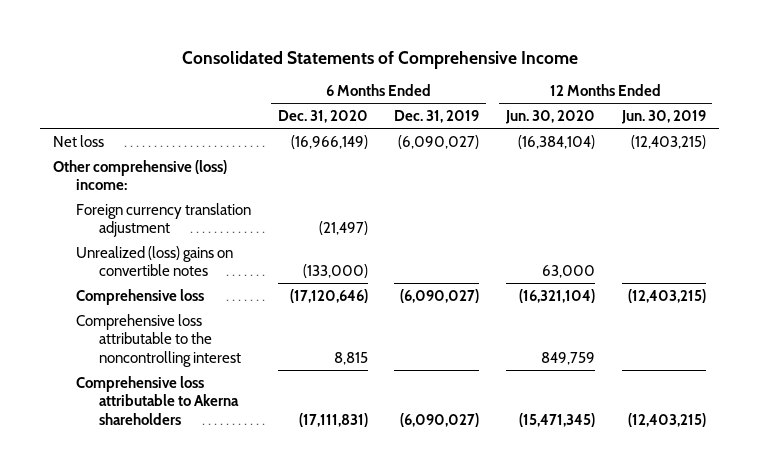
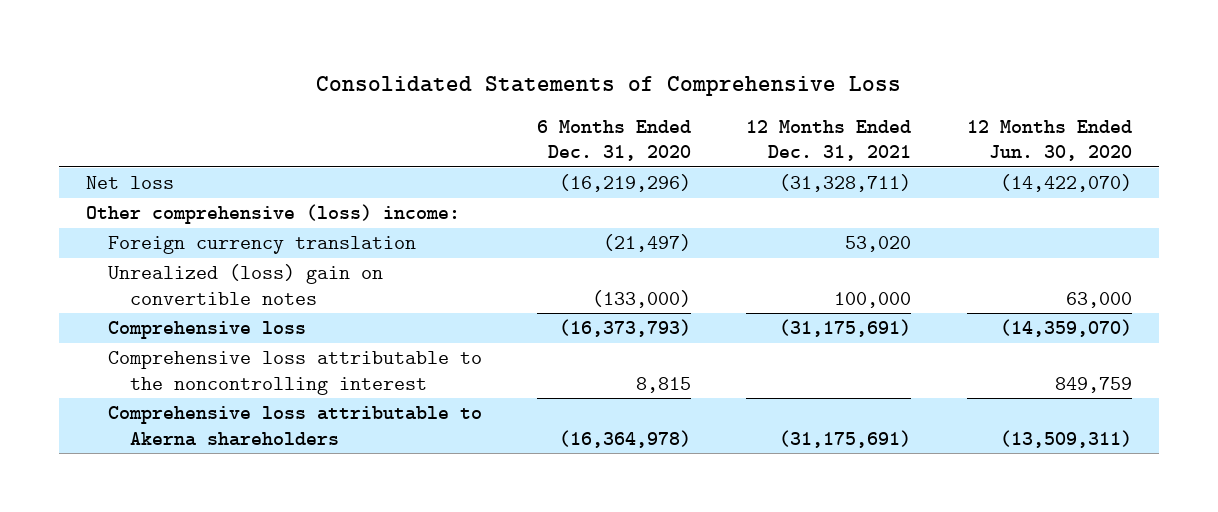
[181,50,578,69] Consolidated Statements of Comprehensive Income -> [315,75,901,96] Consolidated Statements of Comprehensive Loss
[394,110,480,124] Dec. 31, 2019 -> none
[620,110,706,125] Jun. 30, 2019 -> none
none -> [746,119,912,161] 12 Months Ended Dec. 31, 2021
[290,134,368,149] (16,966,149) -> [559,174,692,193] (16,219,296)
[518,134,596,149] (16,384,104) -> [999,174,1132,193] (14,422,070)
[76,202,252,238] Foreign currency translation adjustment -> [108,236,417,255] Foreign currency translation
[76,245,234,277] Unrealized (loss) gains on convertible notes -> [108,264,384,305] Unrealized (loss) gain on convertible notes
[289,288,368,303] (17,120,646) -> [559,319,692,338] (16,373,793)
[519,288,596,303] (16,321,104) -> [999,319,1132,338] (14,359,070)
[298,412,368,427] (17,111,831) -> [559,429,692,448] (16,364,978)
[519,412,596,427] (15,471,345) -> [999,429,1132,448] (13,509,311)

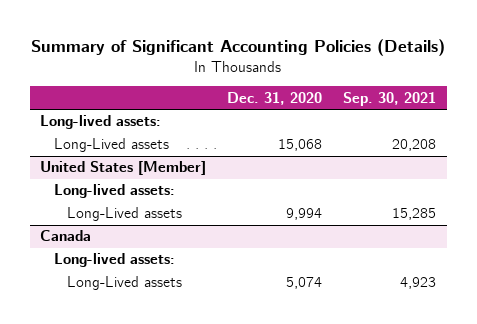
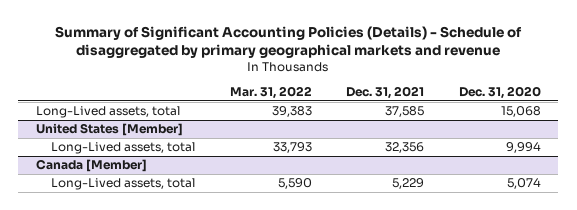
[31,39,446,57] Summary of Significant Accounting Policies (Details) -> [55,25,523,59] Summary of Significant Accounting Policies (Details) - Schedule of disaggregated by primary geographical markets and revenue
[343,91,437,106] Sep. 30, 2021 -> none
none -> [229,86,312,100] Mar. 31, 2022
none -> [346,86,425,100] Dec. 31, 2021
[40,115,162,130] Long-lived assets: -> none
[53,138,169,153] Long-Lived assets -> [35,106,180,119] Long-Lived assets, total
[53,184,175,199] Long-lived assets: -> none
[53,253,175,268] Long-lived assets: -> none
[67,207,183,222] Long-Lived assets -> [51,142,196,155] Long-Lived assets, total
[40,230,92,242] Canada -> [35,159,147,173] Canada [Member]
[67,276,183,291] Long-Lived assets -> [51,178,196,191] Long-Lived assets, total

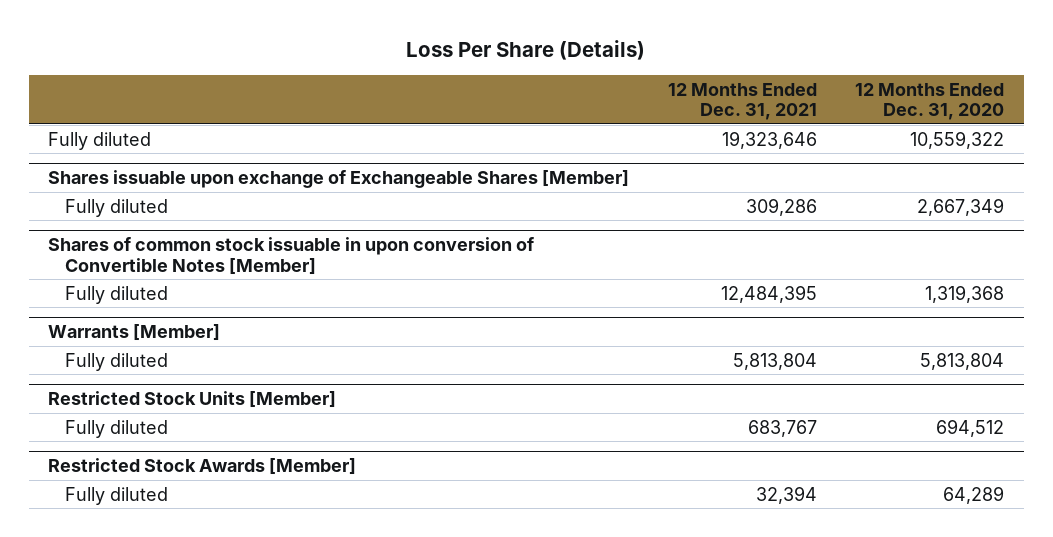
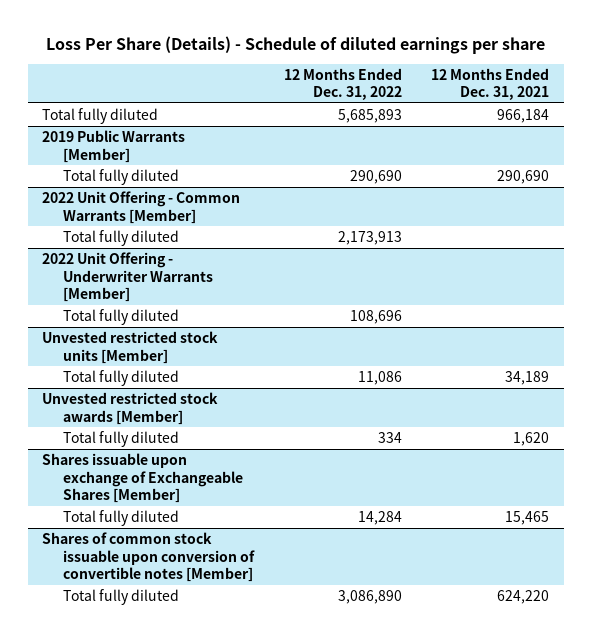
[406,39,646,60] Loss Per Share (Details) -> [45,35,545,54] Loss Per Share (Details) - Schedule of diluted earnings per share
[855,82,1005,121] 12 Months Ended Dec. 31, 2020 -> none
none -> [283,67,402,101] 12 Months Ended Dec. 31, 2022
[48,131,152,150] Fully diluted -> [42,108,159,125] Total fully diluted
[721,130,817,149] 19,323,646 -> [497,109,550,124] 966,184
none -> [42,130,186,163] 2019 Public Warrants [Member]
none -> [63,169,180,186] Total fully diluted
none -> [42,191,241,224] 2022 Unit Offering - Common Warrants [Member]
none -> [63,230,180,247] Total fully diluted
none -> [42,252,214,303] 2022 Unit Offering - Underwriter Warrants [Member]
none -> [63,309,180,326] Total fully diluted
none -> [42,331,219,364] Unvested restricted stock units [Member]
none -> [63,370,180,387] Total fully diluted
none -> [42,392,219,425] Unvested restricted stock awards [Member]
none -> [63,431,180,448] Total fully diluted
[48,324,221,342] Warrants [Member] -> none
[65,352,169,371] Fully diluted -> none
[48,391,337,409] Restricted Stock Units [Member] -> none
[65,419,169,438] Fully diluted -> none
[48,458,357,476] Restricted Stock Awards [Member] -> none
[65,486,169,505] Fully diluted -> none
[65,198,169,217] Fully diluted -> [63,510,180,527] Total fully diluted
[745,197,817,216] 309,286 -> [505,511,550,526] 15,465
[48,237,535,275] Shares of common stock issuable in upon conversion of Convertible Notes [Member] -> [42,532,256,583] Shares of common stock issuable upon conversion of convertible notes [Member]
[65,285,169,304] Fully diluted -> [63,589,180,606] Total fully diluted
[720,284,817,303] 12,484,395 -> [497,590,550,605] 624,220

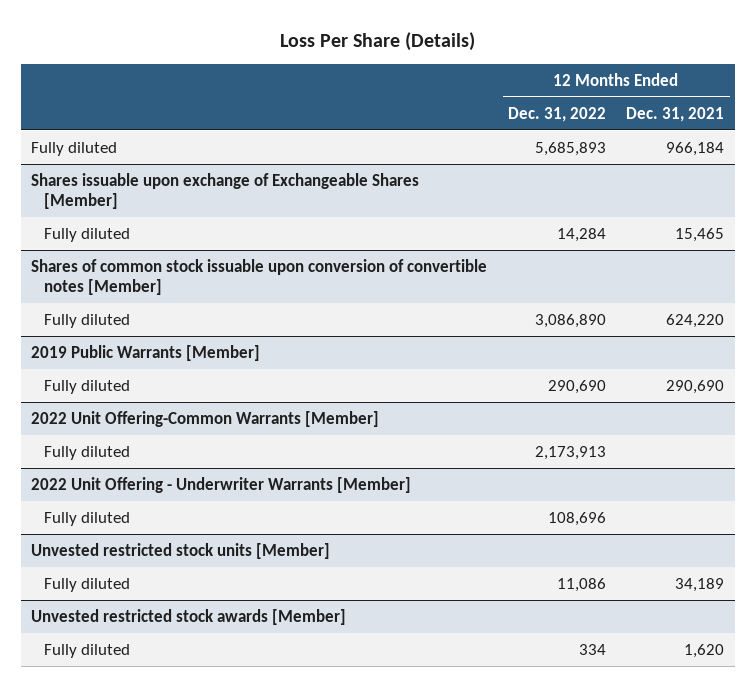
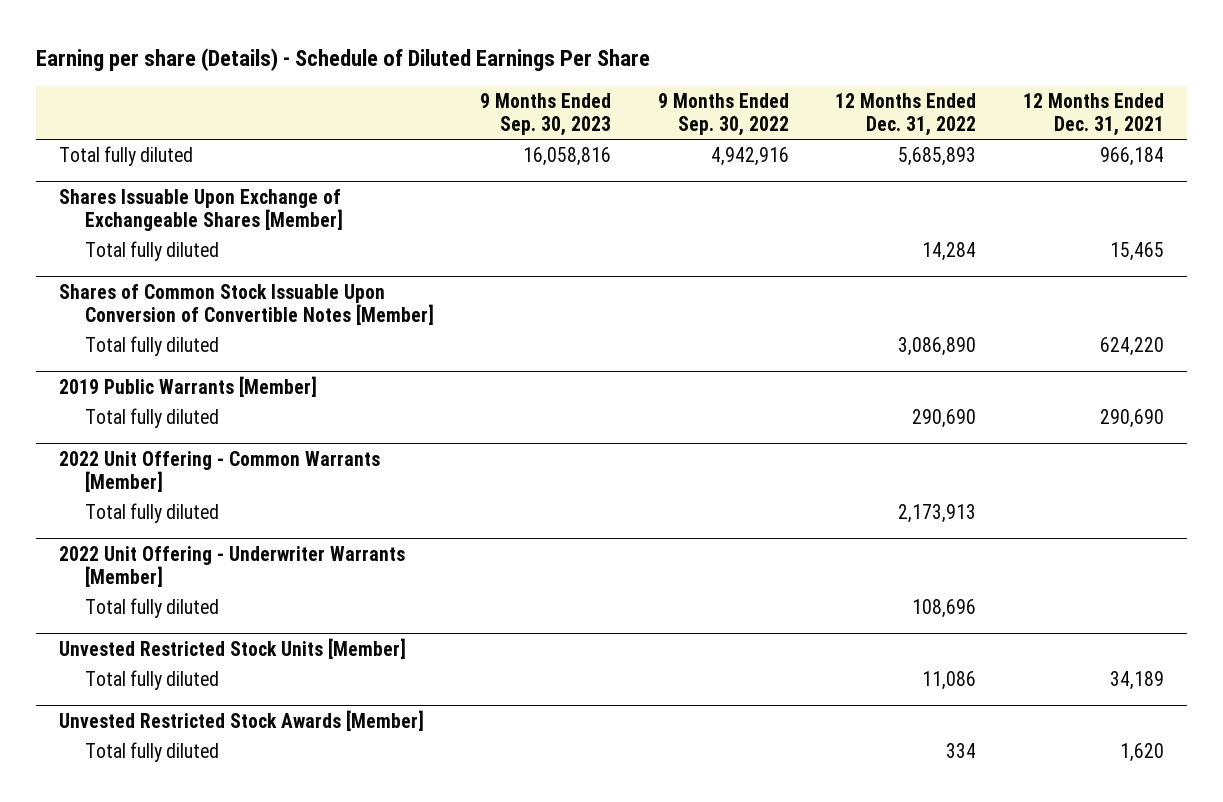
[279,31,475,51] Loss Per Share (Details) -> [35,48,650,72] Earning per share (Details) - Schedule of Diluted Earnings Per Share
none -> [480,92,612,137] 9 Months Ended Sep. 30, 2023
none -> [657,92,789,137] 9 Months Ended Sep. 30, 2022
[30,141,117,156] Fully diluted -> [58,146,193,167] Total fully diluted
[30,172,419,209] Shares issuable upon exchange of Exchangeable Shares [Member] -> [58,188,343,231] Shares Issuable Upon Exchange of Exchangeable Shares [Member]
[43,227,130,242] Fully diluted -> [84,241,219,262] Total fully diluted
[30,258,487,295] Shares of common stock issuable upon conversion of convertible notes [Member] -> [58,283,434,325] Shares of Common Stock Issuable Upon Conversion of Convertible Notes [Member]
[43,313,130,328] Fully diluted -> [84,336,219,357] Total fully diluted
[43,379,130,394] Fully diluted -> [84,408,219,429] Total fully diluted
[30,410,379,427] 2022 Unit Offering-Common Warrants [Member] -> [58,450,380,492] 2022 Unit Offering - Common Warrants [Member]
[43,445,130,460] Fully diluted -> [84,503,219,524] Total fully diluted
[43,511,130,526] Fully diluted -> [84,598,219,619] Total fully diluted
[30,542,330,559] Unvested restricted stock units [Member] -> [58,637,406,659] Unvested Restricted Stock Units [Member]
[43,577,130,592] Fully diluted -> [84,670,219,691] Total fully diluted
[30,608,346,625] Unvested restricted stock awards [Member] -> [58,709,424,731] Unvested Restricted Stock Awards [Member]
[43,643,130,658] Fully diluted -> [84,742,219,763] Total fully diluted

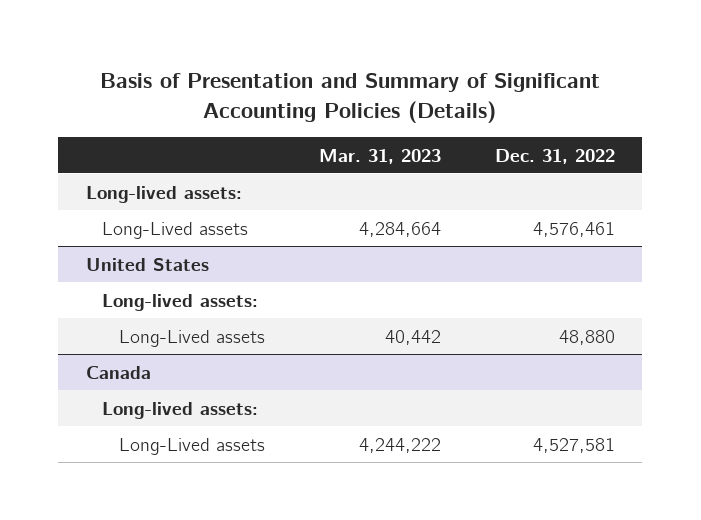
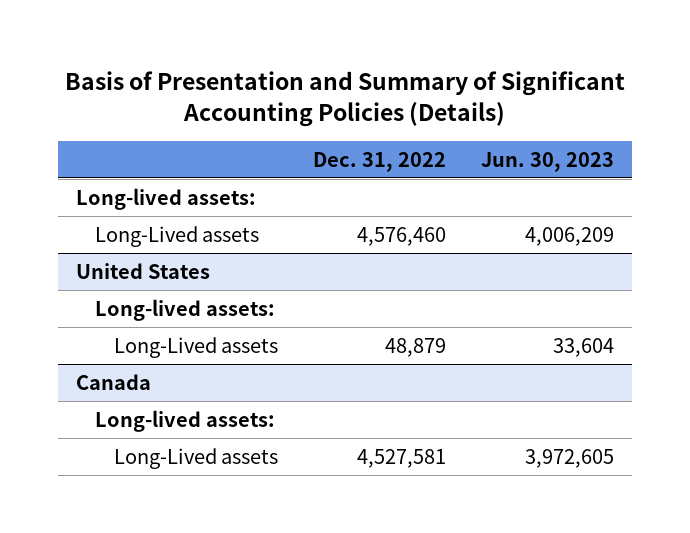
[318,148,441,164] Mar. 31, 2023 -> none
none -> [481,151,615,172] Jun. 30, 2023
[533,221,616,237] 4,576,461 -> [356,226,446,246] 4,576,460
[559,329,616,345] 48,880 -> [384,337,446,357] 48,879

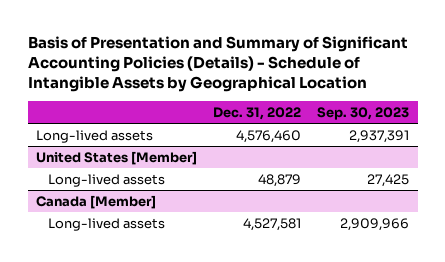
[65,70,626,127] Basis of Presentation and Summary of Significant Accounting Policies (Details) -> [27,35,408,93] Basis of Presentation and Summary of Significant Accounting Policies (Details) - Schedule of Intangible Assets by Geographical Location
[481,151,615,172] Jun. 30, 2023 -> none
none -> [317,106,410,120] Sep. 30, 2023
[76,187,257,210] Long-lived assets: -> none
[94,298,275,321] Long-lived assets: -> none
[94,409,275,432] Long-lived assets: -> none
[94,225,259,247] Long-Lived assets -> [35,129,153,143] Long-lived assets
[76,262,211,279] United States -> [35,150,197,165] United States [Member]
[113,336,278,358] Long-Lived assets -> [48,173,166,187] Long-lived assets
[76,373,152,390] Canada -> [35,194,156,209] Canada [Member]
[113,447,278,469] Long-Lived assets -> [48,217,166,231] Long-lived assets

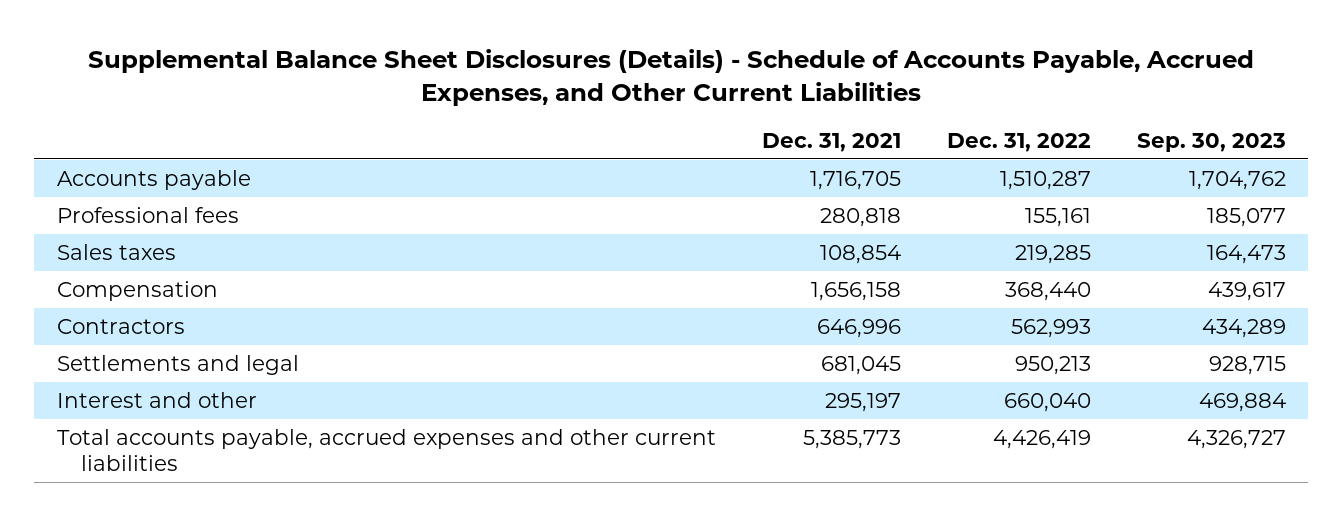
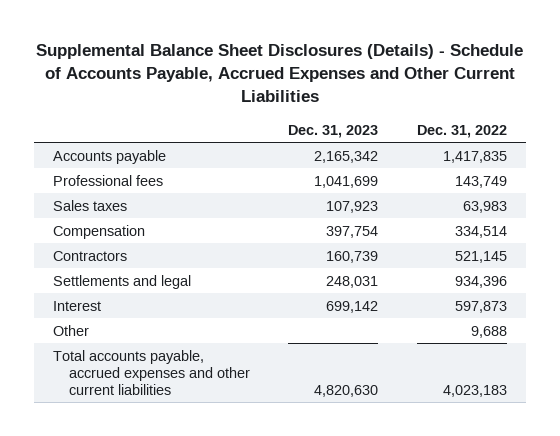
[88,48,1255,106] Supplemental Balance Sheet Disclosures (Details) - Schedule of Accounts Payable, Accrued Expenses, and Other Current Liabilities -> [35,44,523,103] Supplemental Balance Sheet Disclosures (Details) - Schedule of Accounts Payable, Accrued Expenses and Other Current Liabilities
[762,132,902,152] Dec. 31, 2021 -> none
[1136,132,1286,152] Sep. 30, 2023 -> none
none -> [288,124,379,138] Dec. 31, 2023
[999,170,1091,190] 1,510,287 -> [442,150,507,163] 1,417,835
[1024,207,1091,227] 155,161 -> [454,175,507,188] 143,749
[1014,244,1091,264] 219,285 -> [462,200,507,213] 63,983
[1004,281,1091,301] 368,440 -> [454,225,507,238] 334,514
[1010,318,1091,338] 562,993 -> [454,250,507,263] 521,145
[1014,355,1091,375] 950,213 -> [454,275,507,288] 934,396
none -> [52,300,101,311] Interest
[57,391,258,408] Interest and other -> [52,324,89,336] Other
[1003,392,1091,412] 660,040 -> [470,325,507,338] 9,688
[992,429,1091,449] 4,426,419 -> [442,384,507,397] 4,023,183

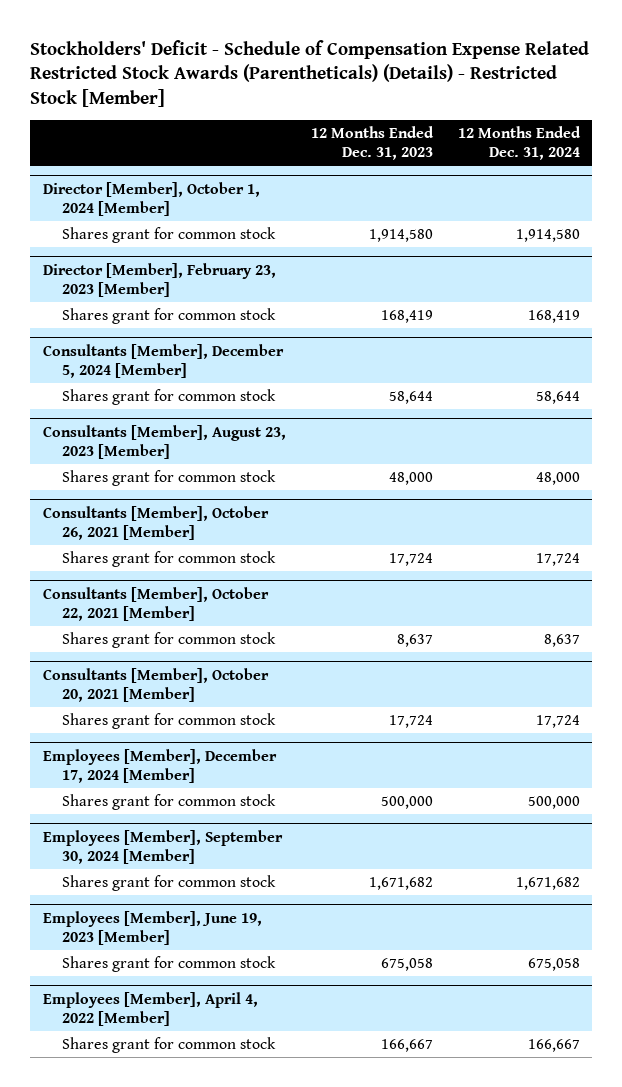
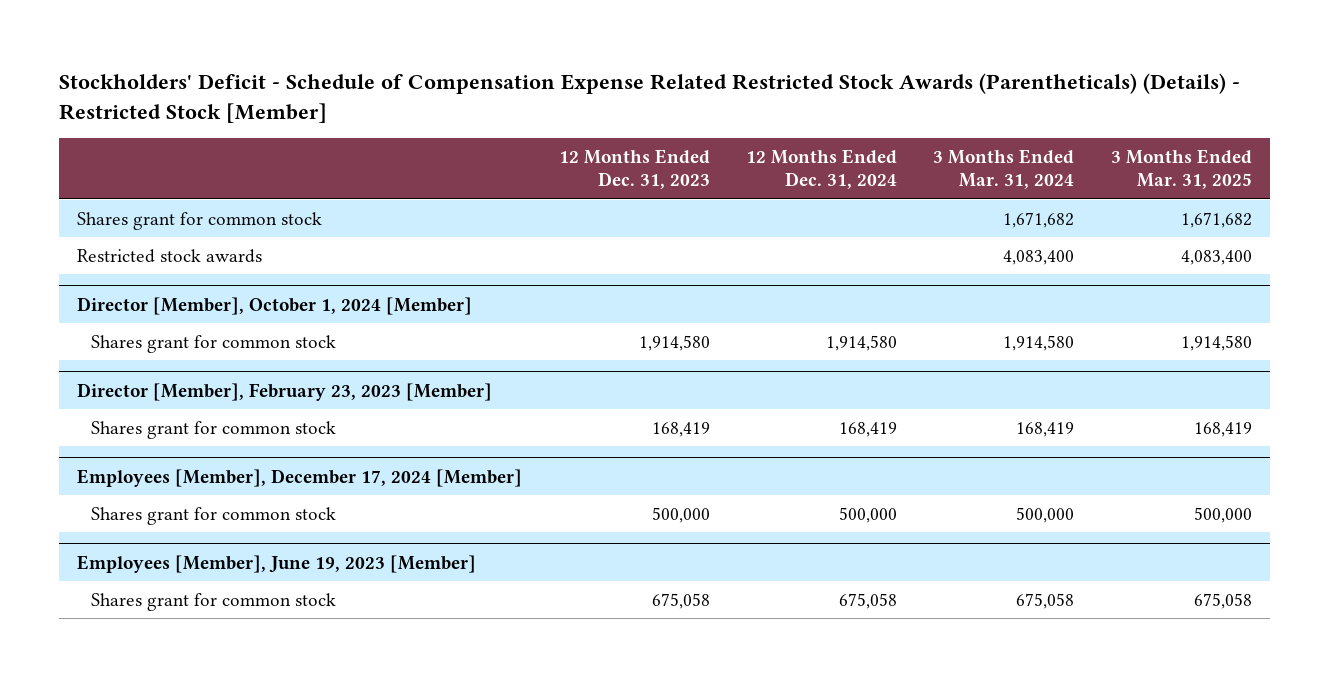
none -> [933,148,1075,190] 3 Months Ended Mar. 31, 2024
none -> [1110,148,1252,190] 3 Months Ended Mar. 31, 2025
none -> [77,211,323,230] Shares grant for common stock
none -> [77,248,263,263] Restricted stock awards
[42,343,284,378] Consultants [Member], December 5, 2024 [Member] -> none
[62,389,277,406] Shares grant for common stock -> none
[42,424,286,459] Consultants [Member], August 23, 2023 [Member] -> none
[62,470,277,487] Shares grant for common stock -> none
[42,505,269,540] Consultants [Member], October 26, 2021 [Member] -> none
[62,551,277,568] Shares grant for common stock -> none
[42,586,269,621] Consultants [Member], October 22, 2021 [Member] -> none
[62,632,277,649] Shares grant for common stock -> none
[42,667,269,702] Consultants [Member], October 20, 2021 [Member] -> none
[62,713,277,730] Shares grant for common stock -> none
[42,829,283,864] Employees [Member], September 30, 2024 [Member] -> none
[62,875,277,892] Shares grant for common stock -> none
[42,991,258,1026] Employees [Member], April 4, 2022 [Member] -> none
[62,1037,277,1054] Shares grant for common stock -> none

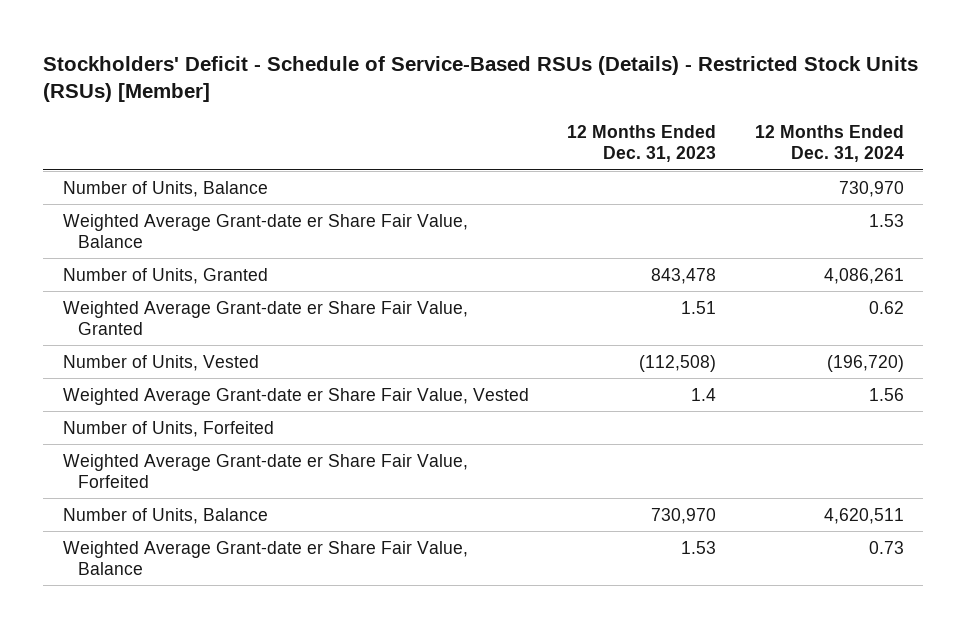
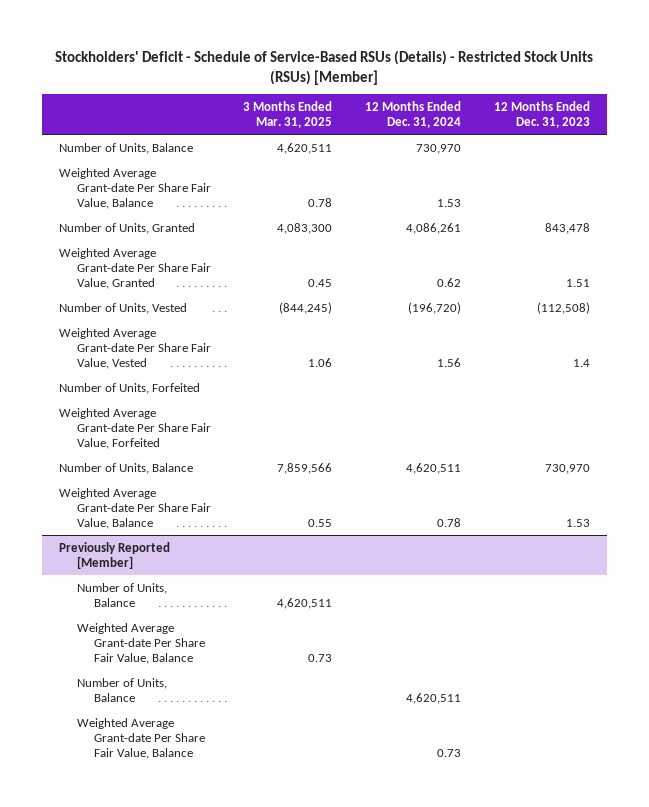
none -> [243,100,333,129] 3 Months Ended Mar. 31, 2025
[62,213,468,248] Weighted Average Grant-date er Share Fair Value, Balance -> [58,167,211,210] Weighted Average Grant-date Per Share Fair Value, Balance
[62,300,468,335] Weighted Average Grant-date er Share Fair Value, Granted -> [58,247,211,290] Weighted Average Grant-date Per Share Fair Value, Granted
[62,387,529,405] Weighted Average Grant-date er Share Fair Value, Vested -> [58,327,211,370] Weighted Average Grant-date Per Share Fair Value, Vested
[62,453,468,488] Weighted Average Grant-date er Share Fair Value, Forfeited -> [58,407,211,450] Weighted Average Grant-date Per Share Fair Value, Forfeited
[62,540,468,575] Weighted Average Grant-date er Share Fair Value, Balance -> [58,487,211,530] Weighted Average Grant-date Per Share Fair Value, Balance
[869,540,905,554] 0.73 -> [437,518,462,528] 0.78
none -> [58,541,170,569] Previously Reported [Member]
none -> [76,582,167,607] Number of Units, Balance
none -> [76,622,206,665] Weighted Average Grant-date Per Share Fair Value, Balance
none -> [76,677,167,702] Number of Units, Balance
none -> [76,717,206,760] Weighted Average Grant-date Per Share Fair Value, Balance

